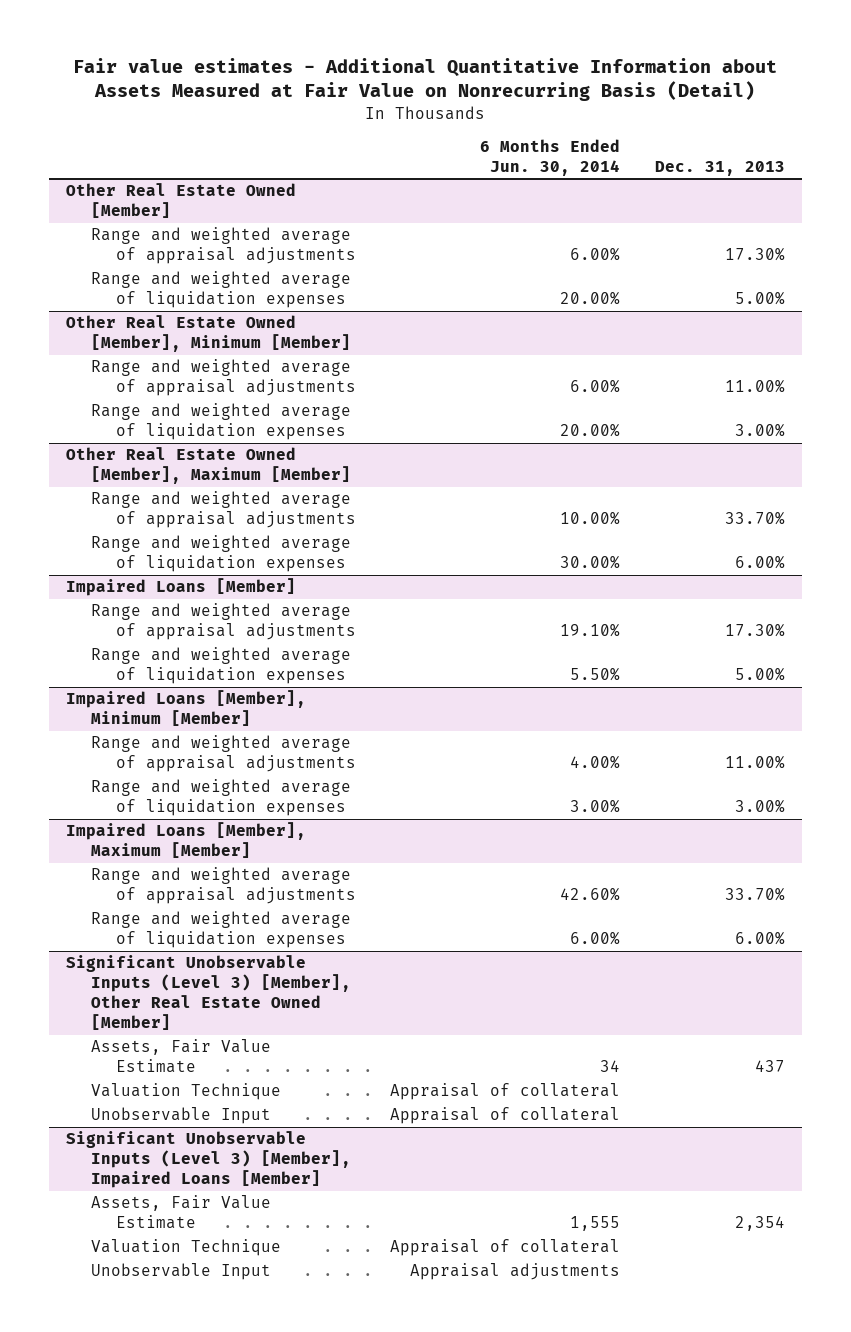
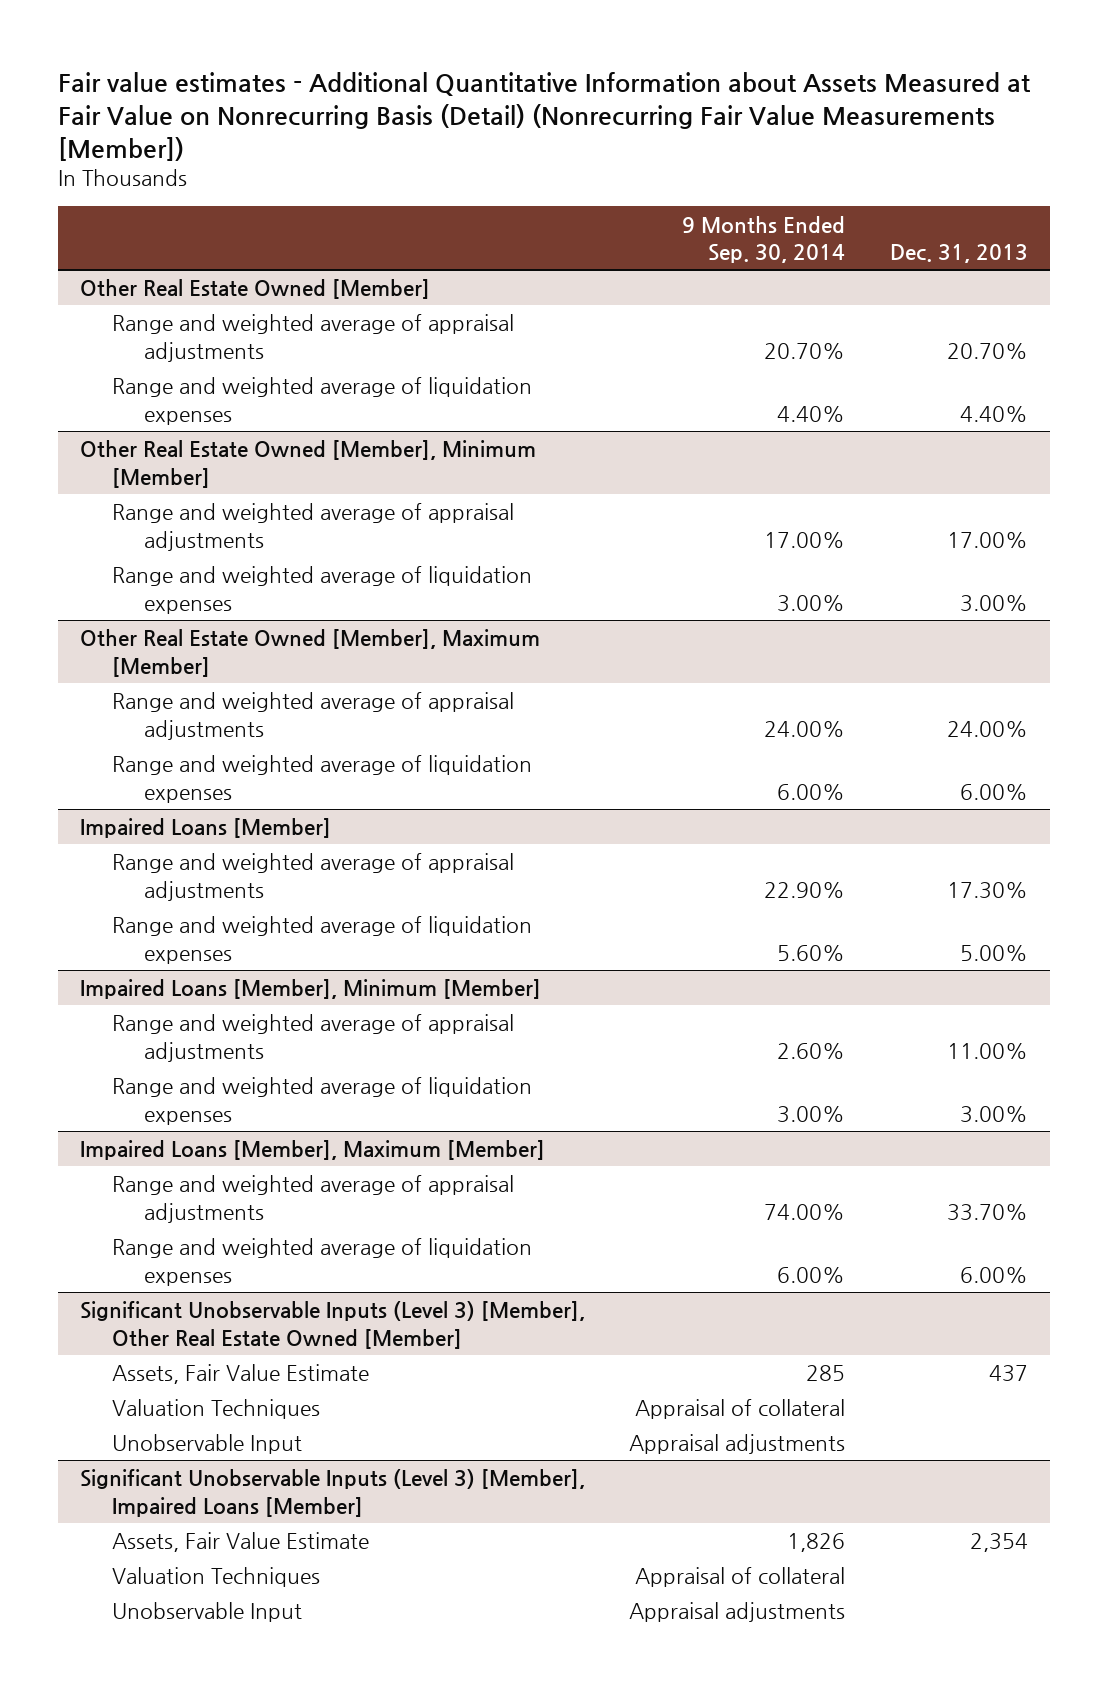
[73,58,778,102] Fair value estimates - Additional Quantitative Information about Assets Measured at Fair Value on Nonrecurring Basis (Detail) -> [57,71,1031,161] Fair value estimates - Additional Quantitative Information about Assets Measured at Fair Value on Nonrecurring Basis (Detail) (Nonrecurring Fair Value Measurements [Member])
[480,138,621,176] 6 Months Ended Jun. 30, 2014 -> none
none -> [682,215,846,264] 9 Months Ended Sep. 30, 2014
[724,247,785,262] 17.30% -> [946,342,1028,359] 20.70%
[734,291,785,306] 5.00% -> [959,405,1028,422] 4.40%
[724,379,785,394] 11.00% -> [946,531,1028,548] 17.00%
[724,511,785,526] 33.70% -> [946,720,1028,737] 24.00%
[90,1083,281,1101] Valuation Technique -> [112,1399,321,1420] Valuation Techniques
[90,1239,281,1257] Valuation Technique -> [112,1567,321,1588] Valuation Techniques

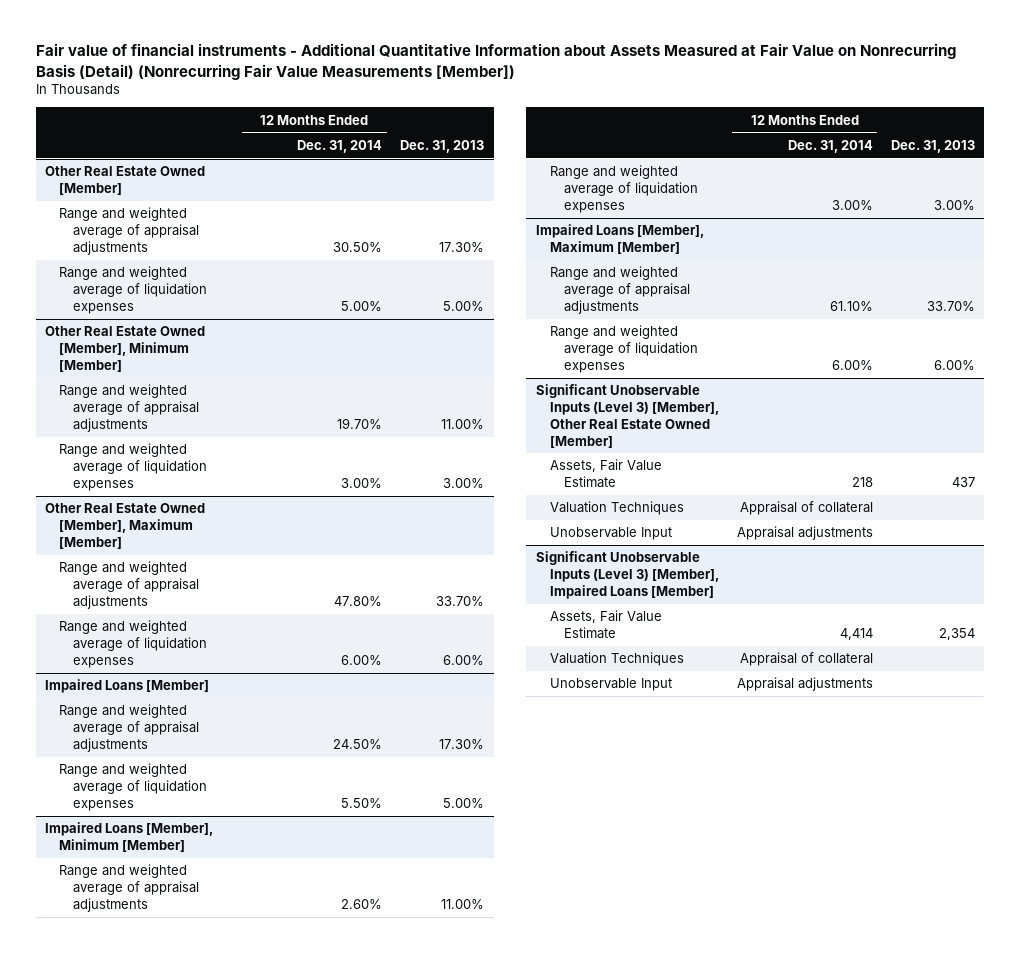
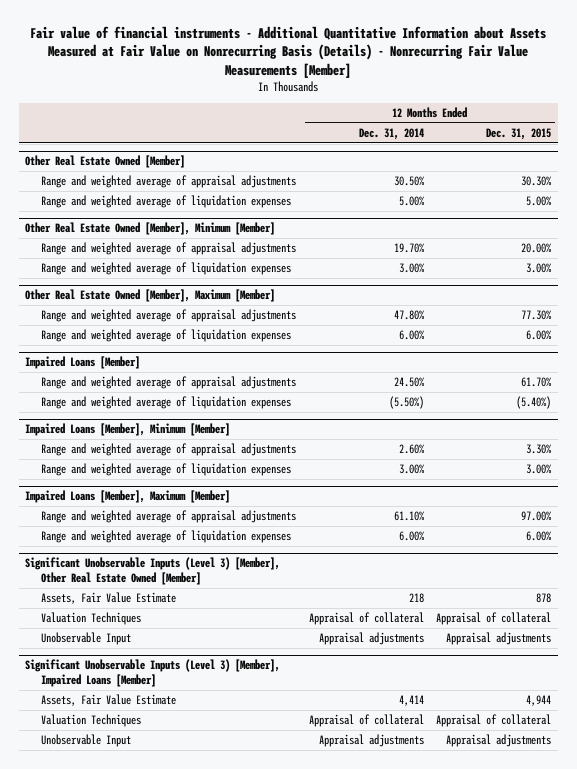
[35,43,956,80] Fair value of financial instruments - Additional Quantitative Information about Assets Measured at Fair Value on Nonrecurring Basis (Detail) (Nonrecurring Fair Value Measurements [Member]) -> [30,25,547,78] Fair value of financial instruments - Additional Quantitative Information about Assets Measured at Fair Value on Nonrecurring Basis (Details) - Nonrecurring Fair Value Measurements [Member]
[400,139,485,153] Dec. 31, 2013 -> none
none -> [486,127,552,140] Dec. 31, 2015
[341,797,383,808] 5.50% -> [388,396,424,410] (5.50%)

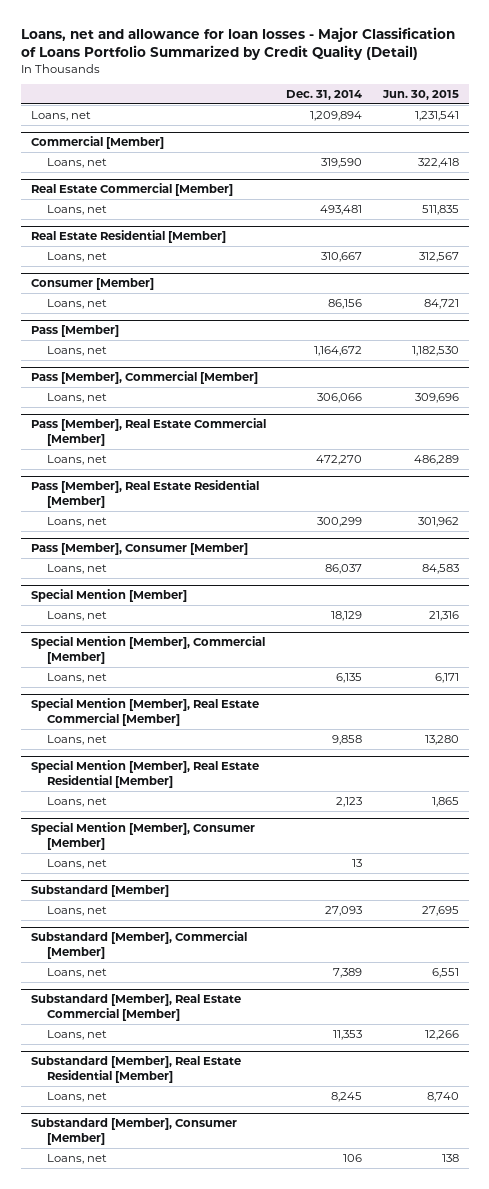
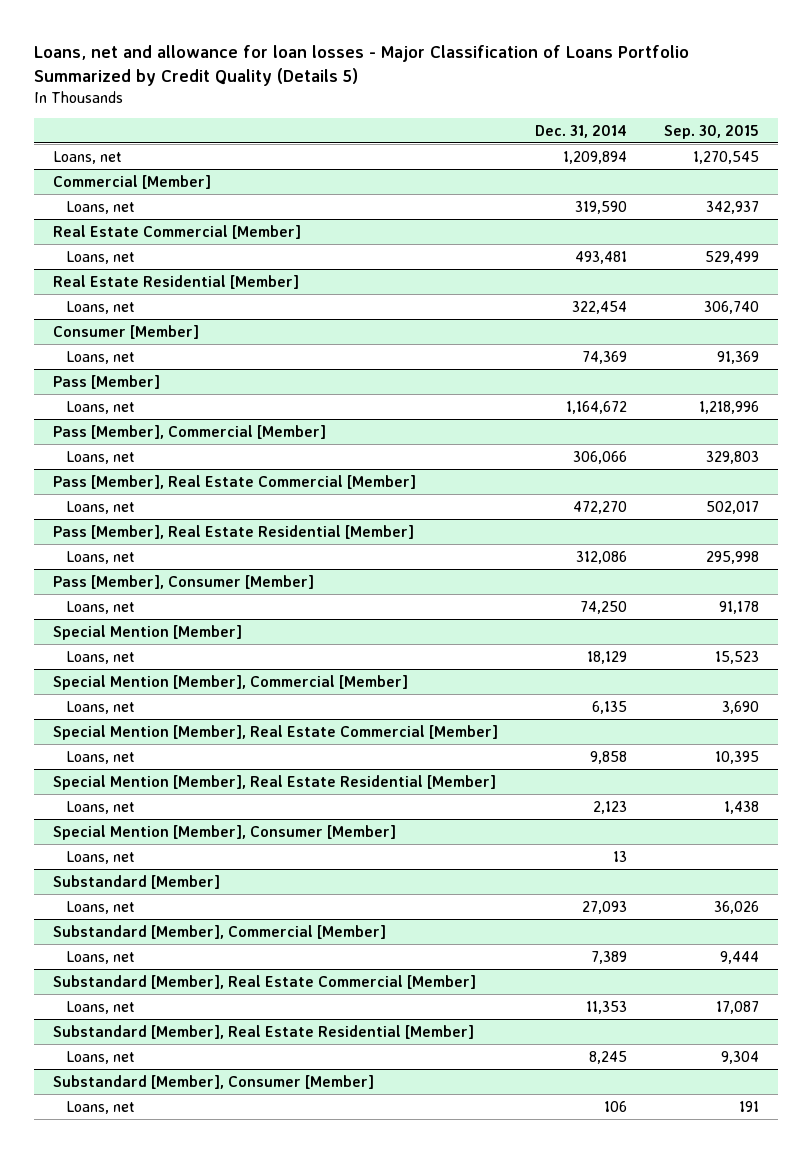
[20,26,455,60] Loans, net and allowance for loan losses - Major Classification of Loans Portfolio Summarized by Credit Quality (Detail) -> [34,45,690,86] Loans, net and allowance for loan losses - Major Classification of Loans Portfolio Summarized by Credit Quality (Details 5)
[381,90,459,101] Jun. 30, 2015 -> none
none -> [664,124,760,139] Sep. 30, 2015
[321,251,363,262] 310,667 -> [572,300,628,314] 322,454
[328,298,363,309] 86,156 -> [582,350,628,364] 74,369
[317,516,363,527] 300,299 -> [576,550,628,564] 312,086
[325,563,363,574] 86,037 -> [580,600,628,614] 74,250

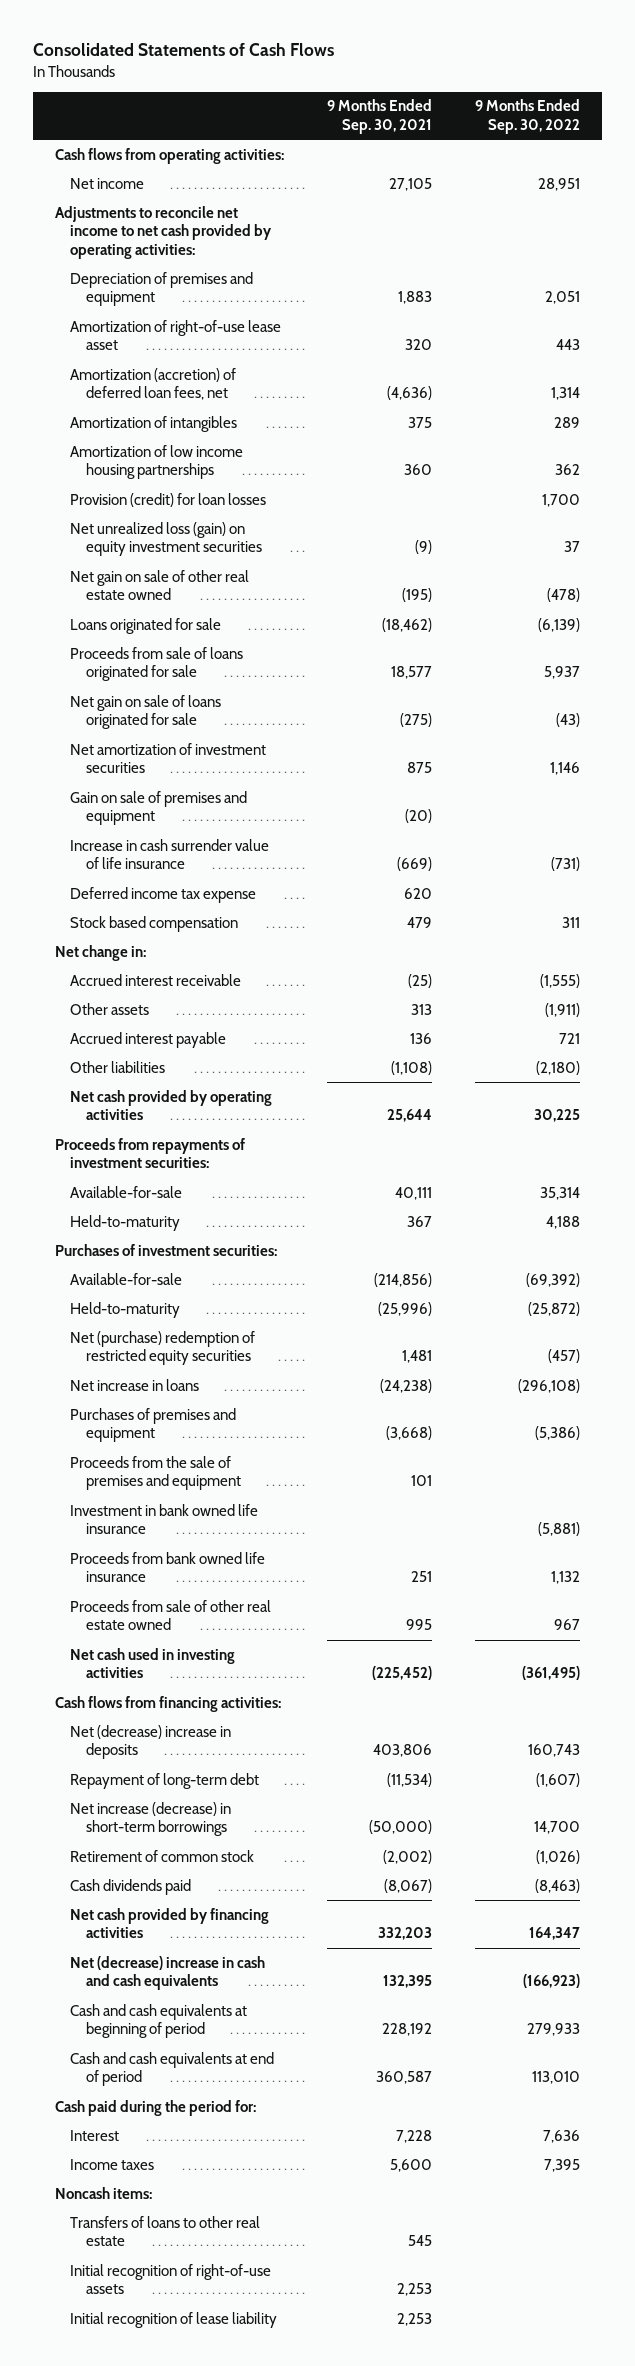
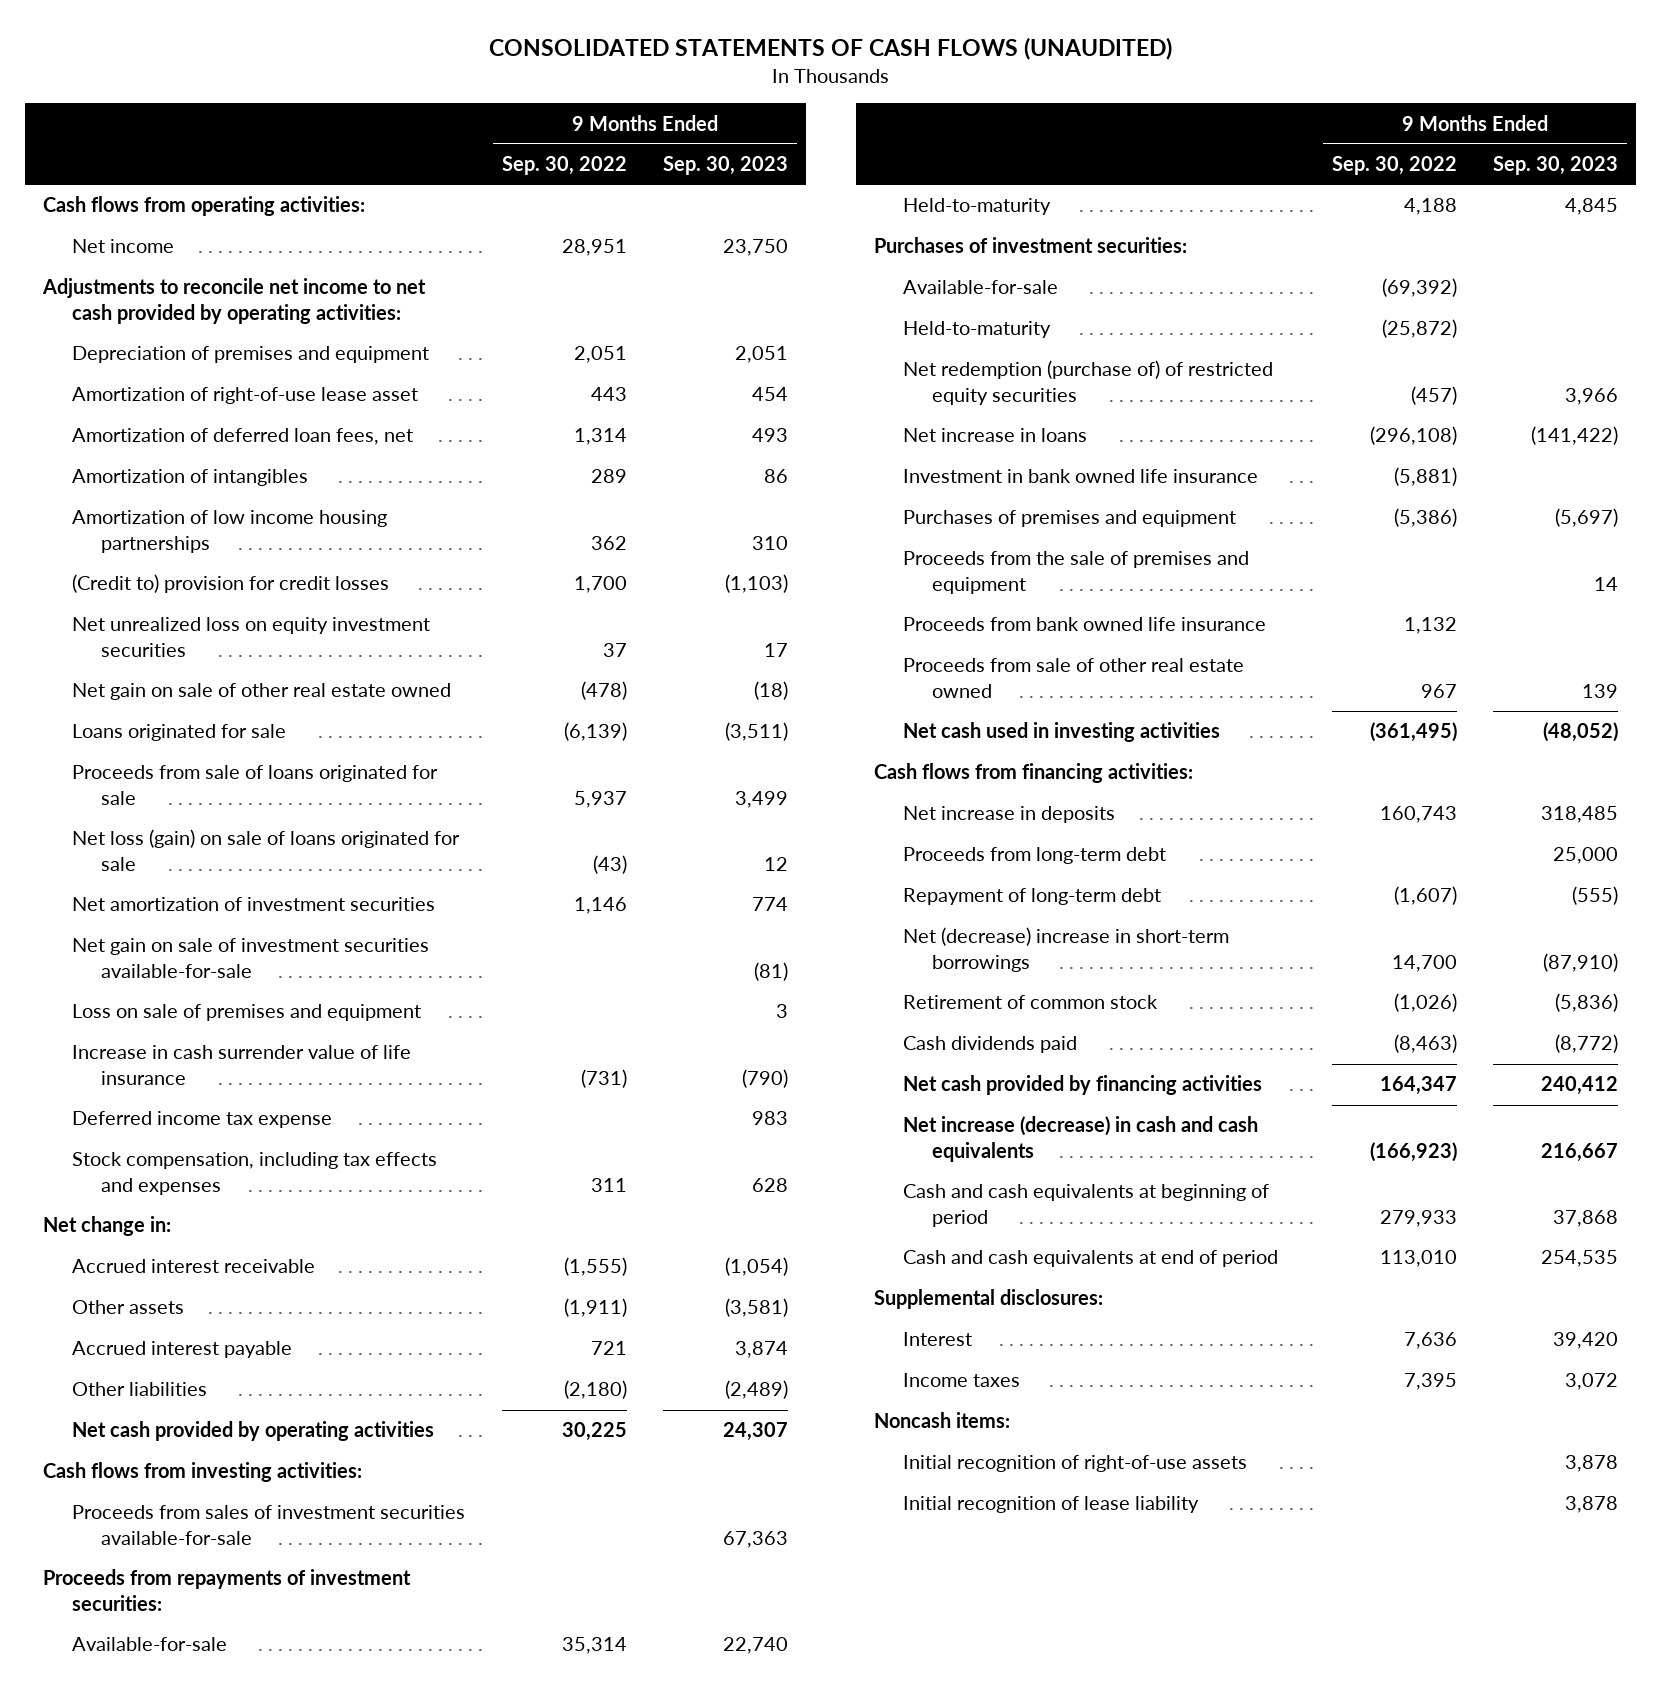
[33,43,335,57] Consolidated Statements of Cash Flows -> [488,37,1172,61] CONSOLIDATED STATEMENTS OF CASH FLOWS (UNAUDITED)
[327,99,433,135] 9 Months Ended Sep. 30, 2021 -> none
none -> [662,156,788,176] Sep. 30, 2023
[70,367,237,401] Amortization (accretion) of deferred loan fees, net -> [72,428,414,446] Amortization of deferred loan fees, net
[70,492,267,507] Provision (credit) for loan losses -> [72,574,390,594] (Credit to) provision for credit losses
[70,521,263,557] Net unrealized loss (gain) on equity investment securities -> [72,617,431,657] Net unrealized loss on equity investment securities
[70,694,222,730] Net gain on sale of loans originated for sale -> [72,829,461,871] Net loss (gain) on sale of loans originated for sale
none -> [72,938,430,978] Net gain on sale of investment securities available-for-sale
[70,790,248,826] Gain on sale of premises and equipment -> [72,1004,422,1022] Loss on sale of premises and equipment
[70,915,239,932] Stock based compensation -> [72,1152,438,1195] Stock compensation, including tax effects and expenses
none -> [43,1462,363,1483] Cash flows from investing activities:
none -> [72,1505,466,1545] Proceeds from sales of investment securities available-for-sale
[70,1330,256,1366] Net (purchase) redemption of restricted equity securities -> [903,360,1274,405] Net redemption (purchase of) of restricted equity securities
[70,1503,259,1535] Investment in bank owned life insurance -> [903,469,1259,484] Investment in bank owned life insurance
[70,1724,232,1760] Net (decrease) increase in deposits -> [903,806,1116,824] Net increase in deposits
none -> [903,847,1167,865] Proceeds from long-term debt
[70,1801,232,1837] Net increase (decrease) in short-term borrowings -> [903,927,1230,972] Net (decrease) increase in short-term borrowings
[70,1955,266,1991] Net (decrease) increase in cash and cash equivalents -> [903,1116,1259,1162] Net increase (decrease) in cash and cash equivalents
[54,2099,256,2116] Cash paid during the period for: -> none
none -> [873,1289,1103,1310] Supplemental disclosures:
[70,2215,261,2247] Transfers of loans to other real estate -> none

